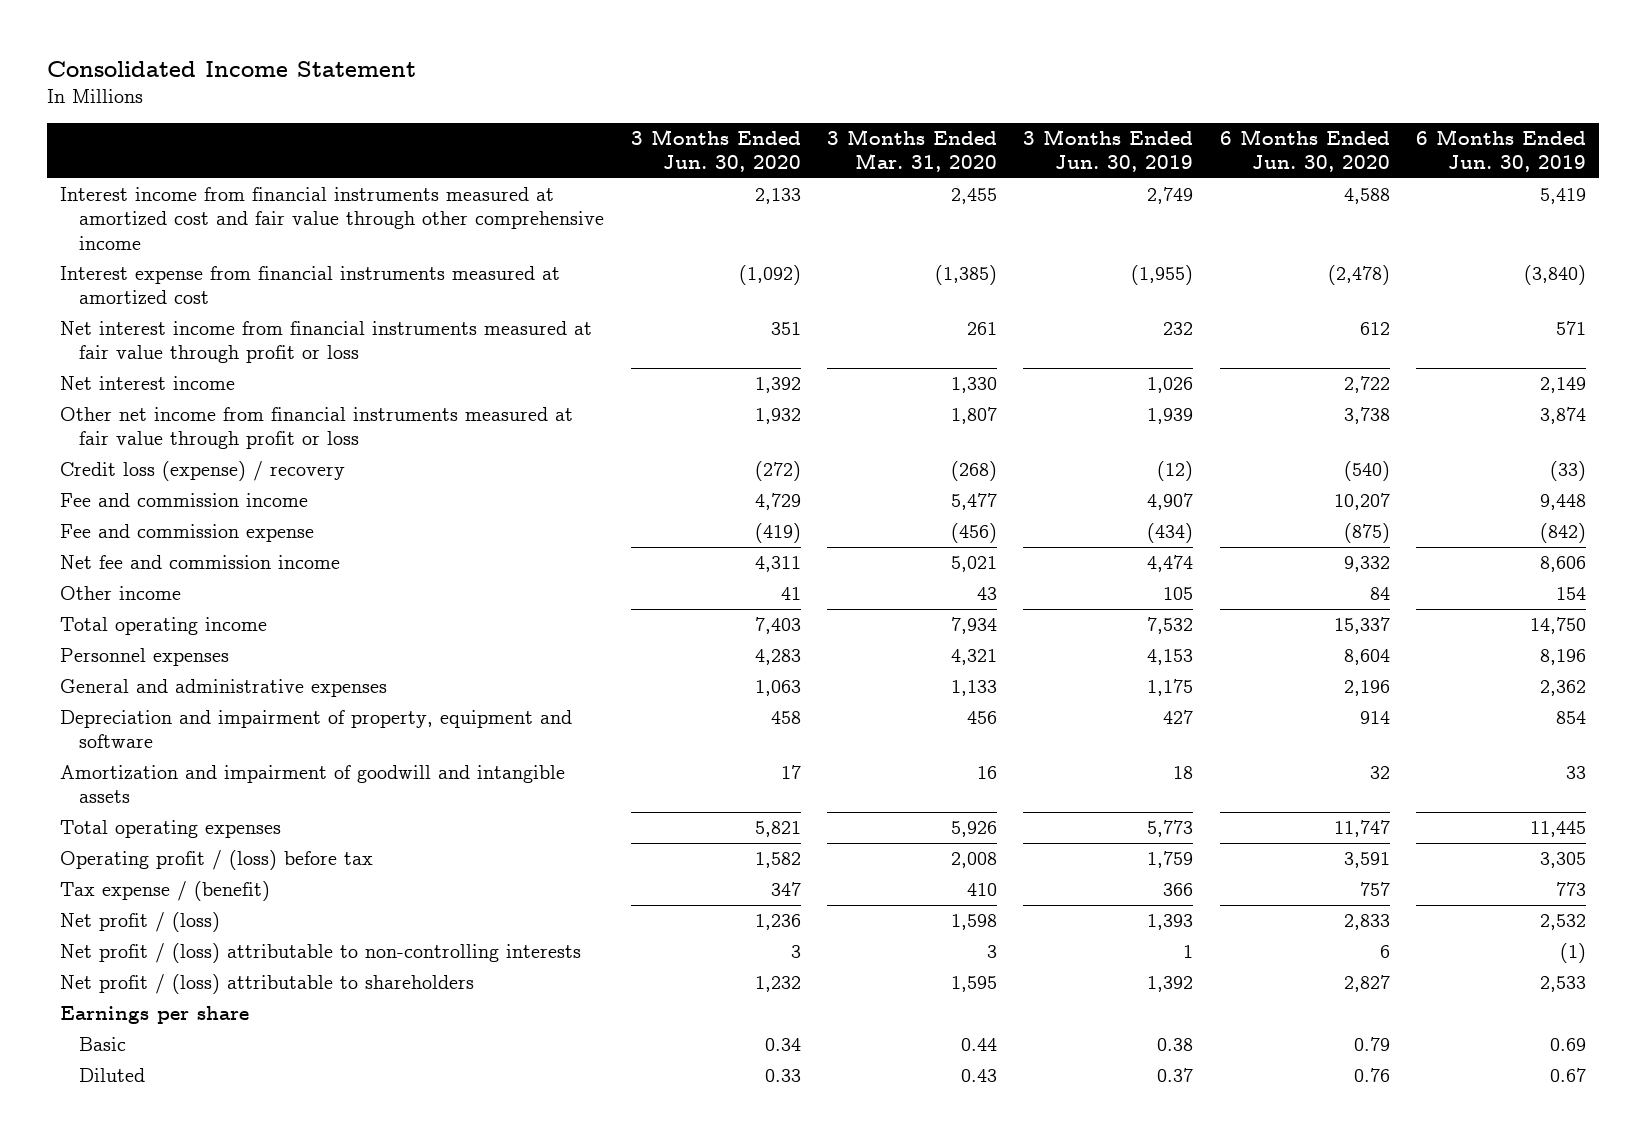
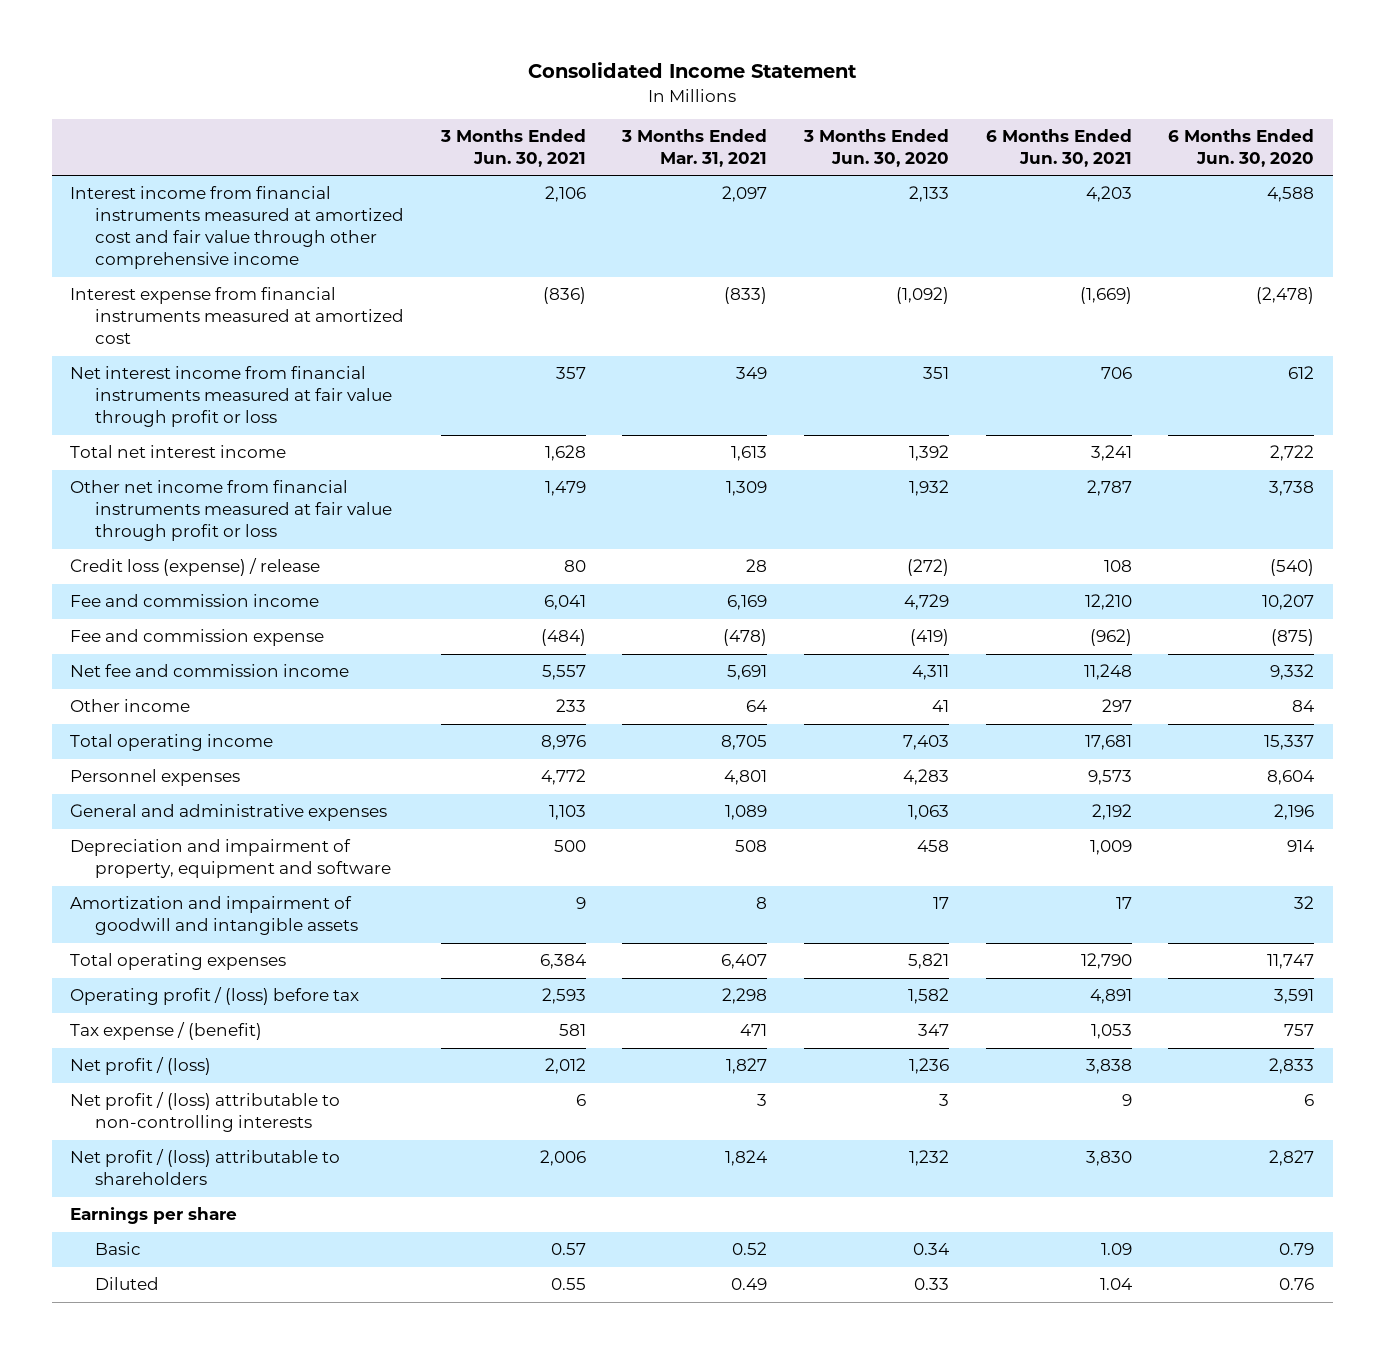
[827,128,998,173] 3 Months Ended Mar. 31, 2020 -> none
[1023,128,1194,173] 3 Months Ended Jun. 30, 2019 -> none
[1416,128,1587,173] 6 Months Ended Jun. 30, 2019 -> none
none -> [439,128,586,167] 3 Months Ended Jun. 30, 2021
none -> [621,128,768,167] 3 Months Ended Mar. 31, 2021
none -> [985,128,1132,167] 6 Months Ended Jun. 30, 2021
[60,376,236,391] Net interest income -> [70,445,287,459] Total net interest income
[60,461,346,482] Credit loss (expense) / recovery -> [70,558,321,577] Credit loss (expense) / release

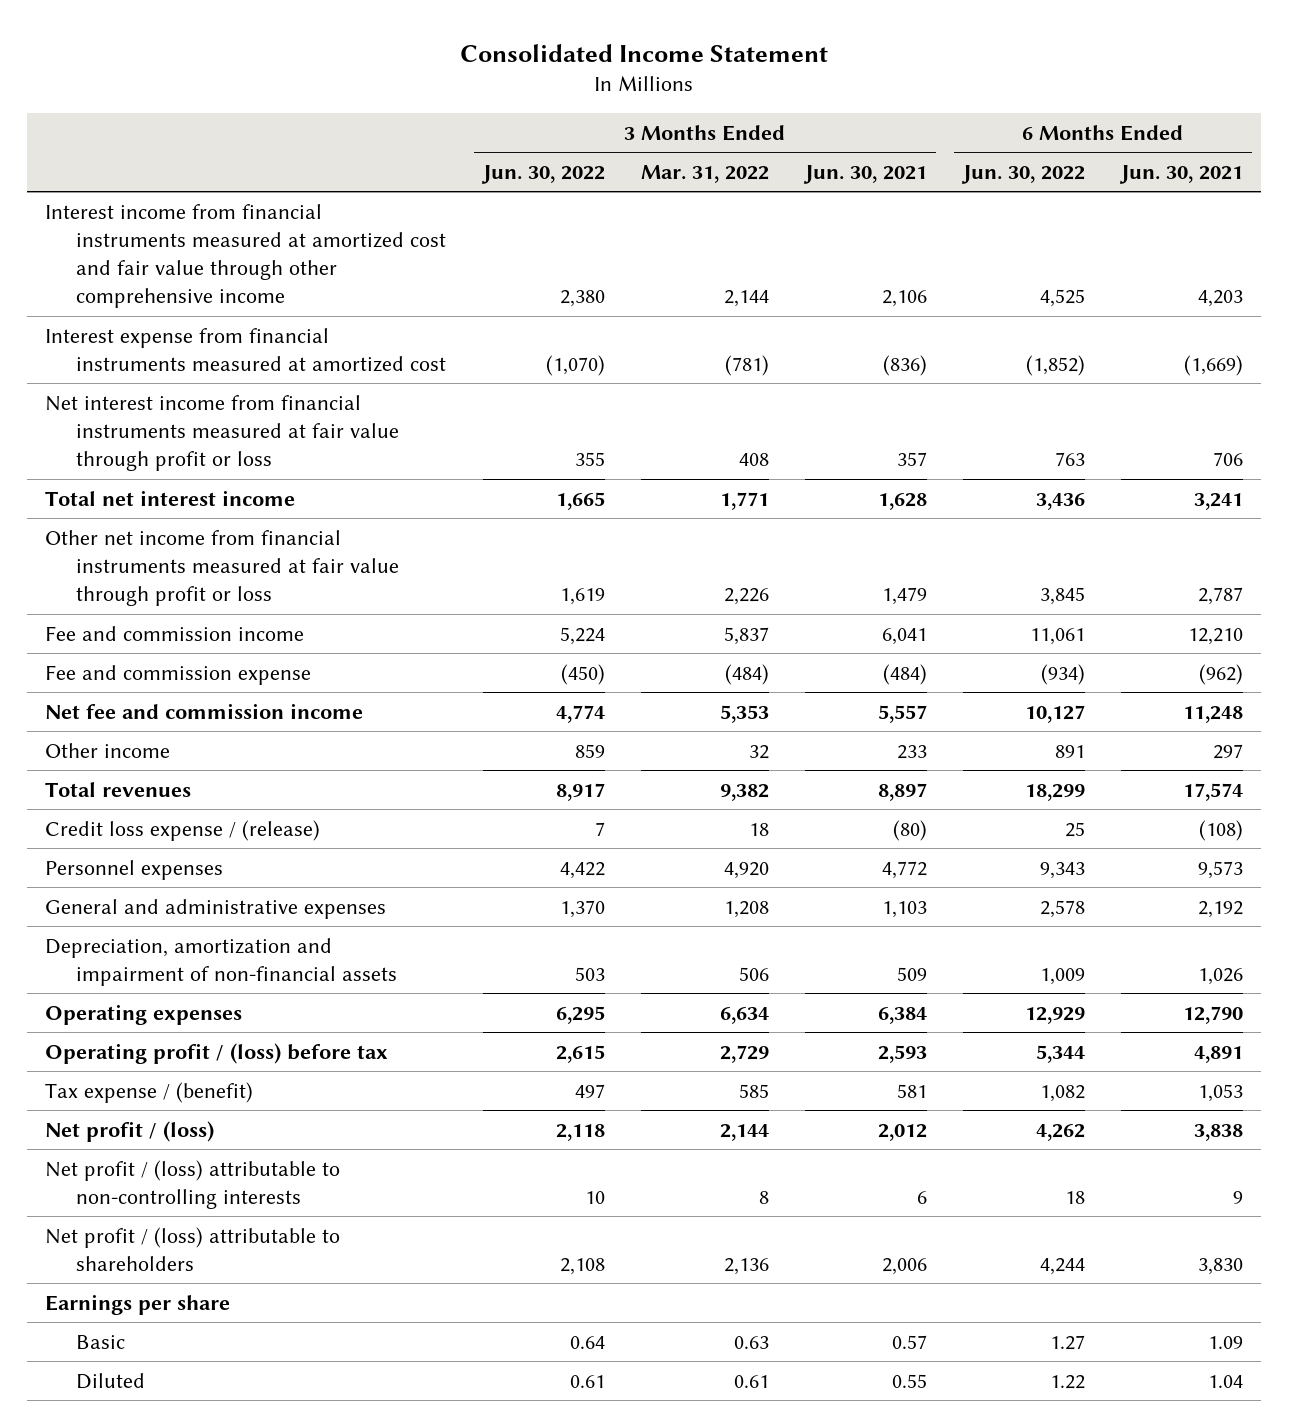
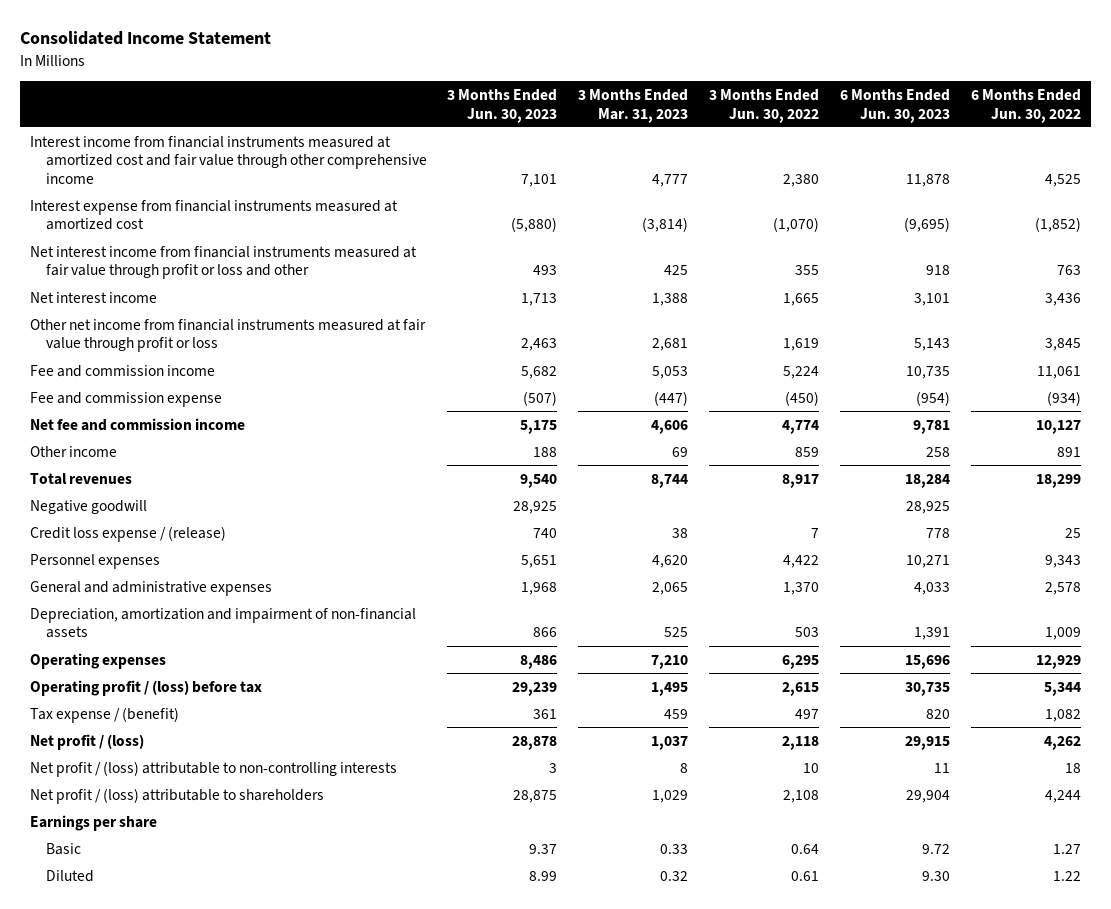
[640,164,769,183] Mar. 31, 2022 -> none
[802,164,927,184] Jun. 30, 2021 -> none
[1119,164,1244,184] Jun. 30, 2021 -> none
none -> [447,88,558,123] 3 Months Ended Jun. 30, 2023
none -> [578,88,689,123] 3 Months Ended Mar. 31, 2023
none -> [839,88,950,123] 6 Months Ended Jun. 30, 2023
[45,394,400,472] Net interest income from financial instruments measured at fair value through profit or loss -> [30,245,418,280] Net interest income from financial instruments measured at fair value through profit or loss and other
[45,489,296,506] Total net interest income -> [30,291,158,303] Net interest income
none -> [30,499,148,514] Negative goodwill

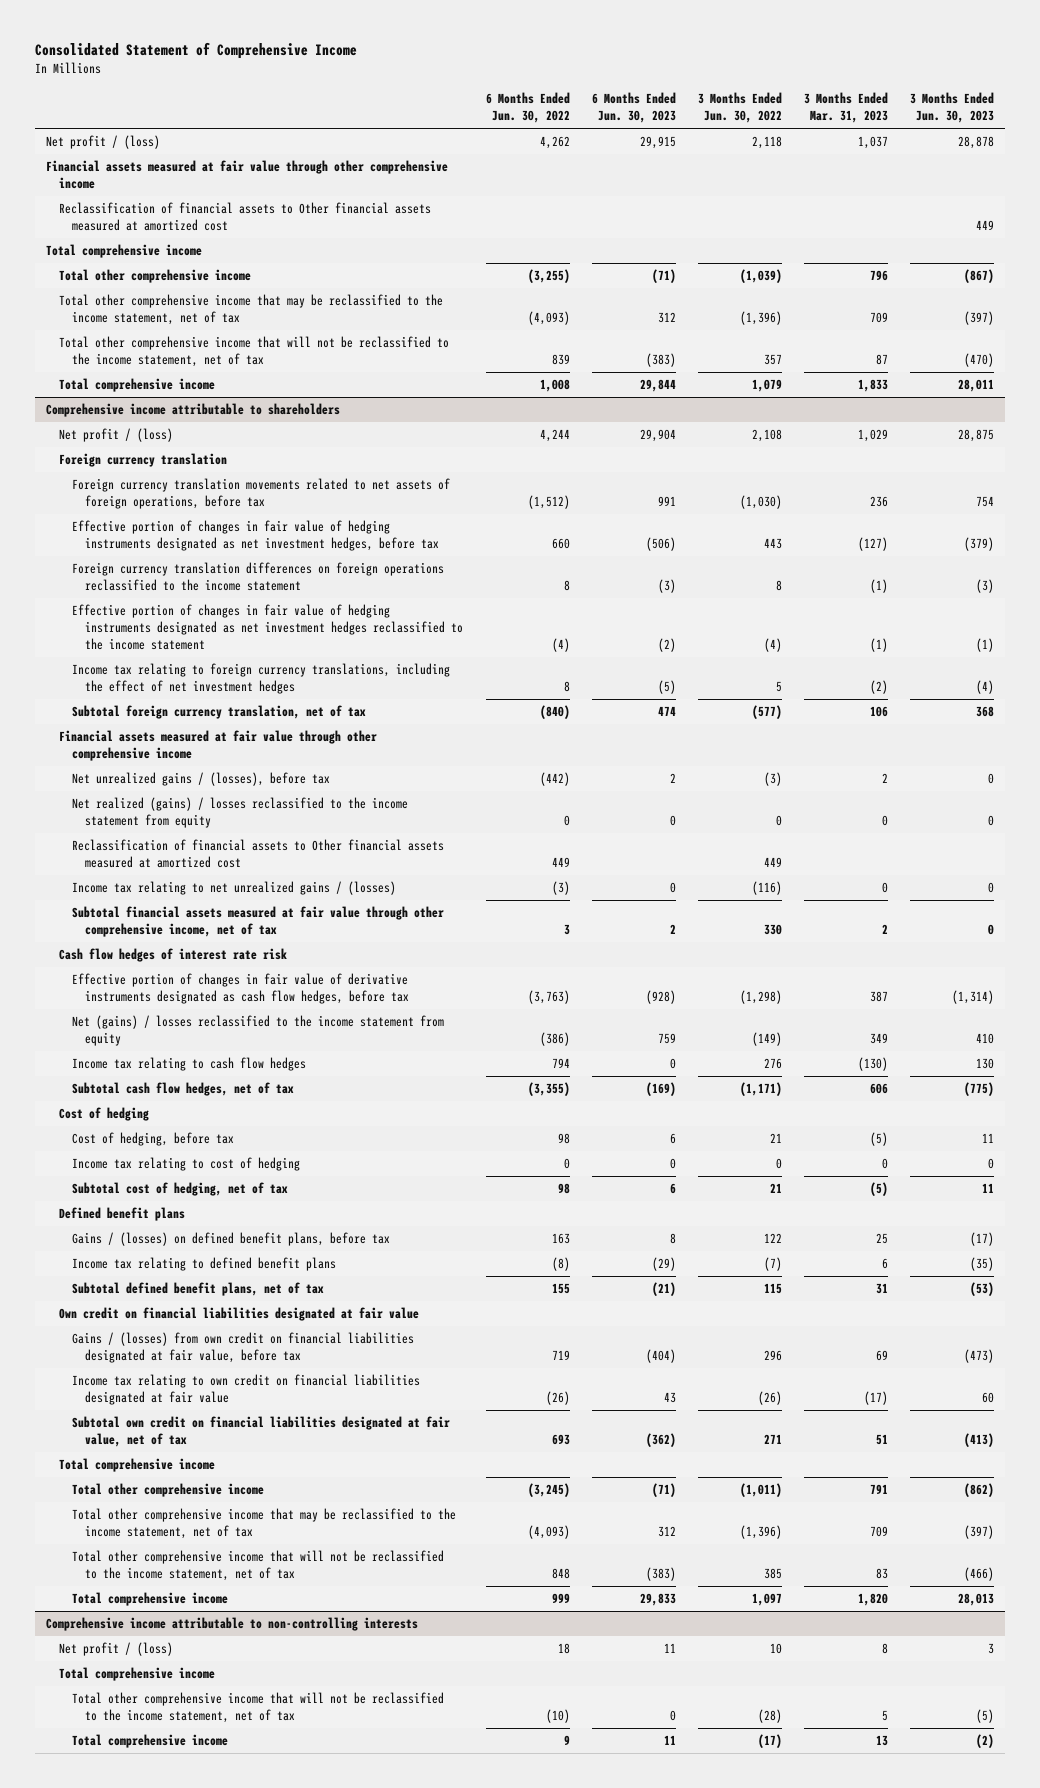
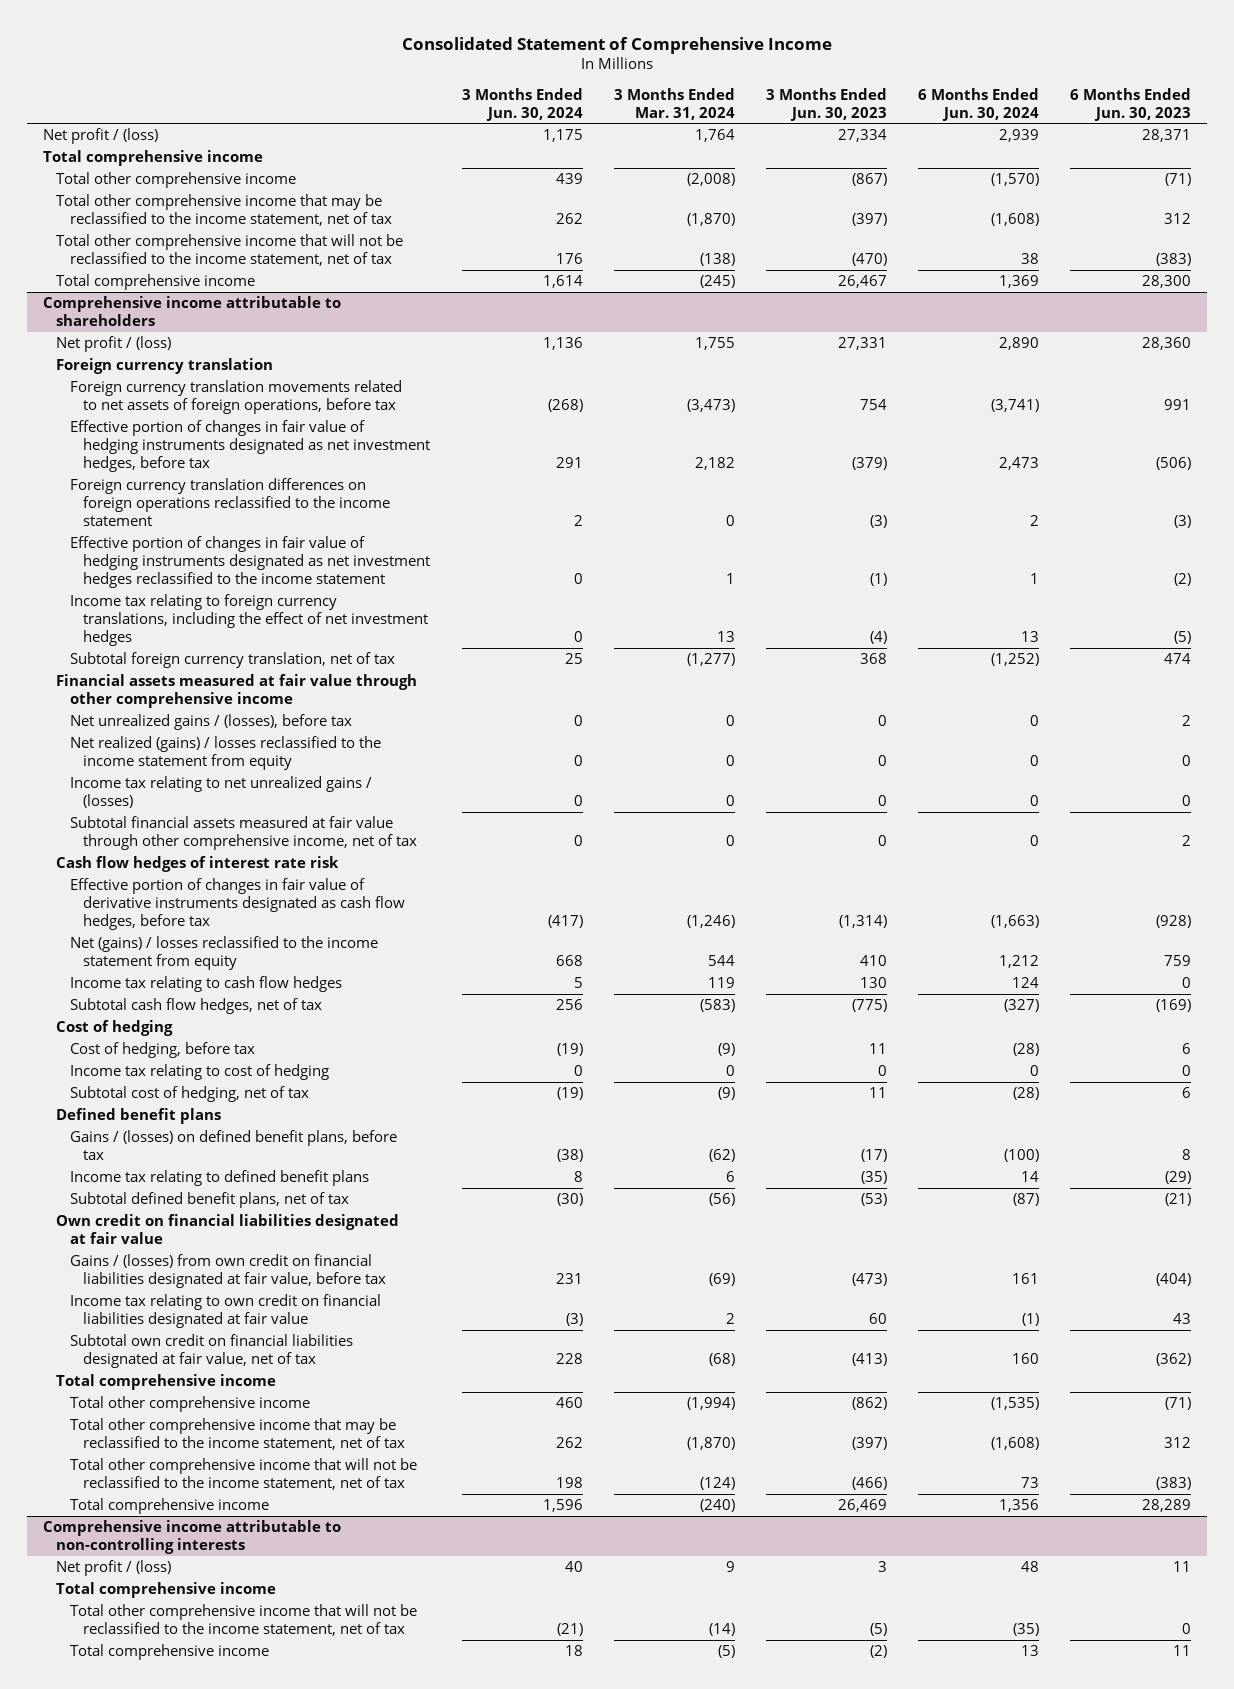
[485,92,570,123] 6 Months Ended Jun. 30, 2022 -> none
[697,92,782,123] 3 Months Ended Jun. 30, 2022 -> none
[803,92,888,123] 3 Months Ended Mar. 31, 2023 -> none
none -> [461,87,583,121] 3 Months Ended Jun. 30, 2024
none -> [613,87,735,120] 3 Months Ended Mar. 31, 2024
none -> [917,87,1039,121] 6 Months Ended Jun. 30, 2024
[45,160,448,189] Financial assets measured at fair value through other comprehensive income -> none
[59,202,432,231] Reclassification of financial assets to Other financial assets measured at amortized cost -> none
[639,136,676,150] 29,915 -> [1142,129,1192,143] 28,371
[958,136,995,150] 28,878 -> [837,129,887,143] 27,334
[639,379,676,393] 29,844 -> [1142,275,1192,289] 28,300
[958,379,995,393] 28,011 -> [837,275,887,289] 26,467
[639,429,676,443] 29,904 -> [1142,337,1192,351] 28,360
[958,429,995,443] 28,875 -> [837,337,887,351] 27,331
[72,839,445,868] Reclassification of financial assets to Other financial assets measured at amortized cost -> none
[639,1593,676,1607] 29,833 -> [1142,1499,1192,1513] 28,289
[958,1593,995,1607] 28,013 -> [837,1499,887,1513] 26,469

